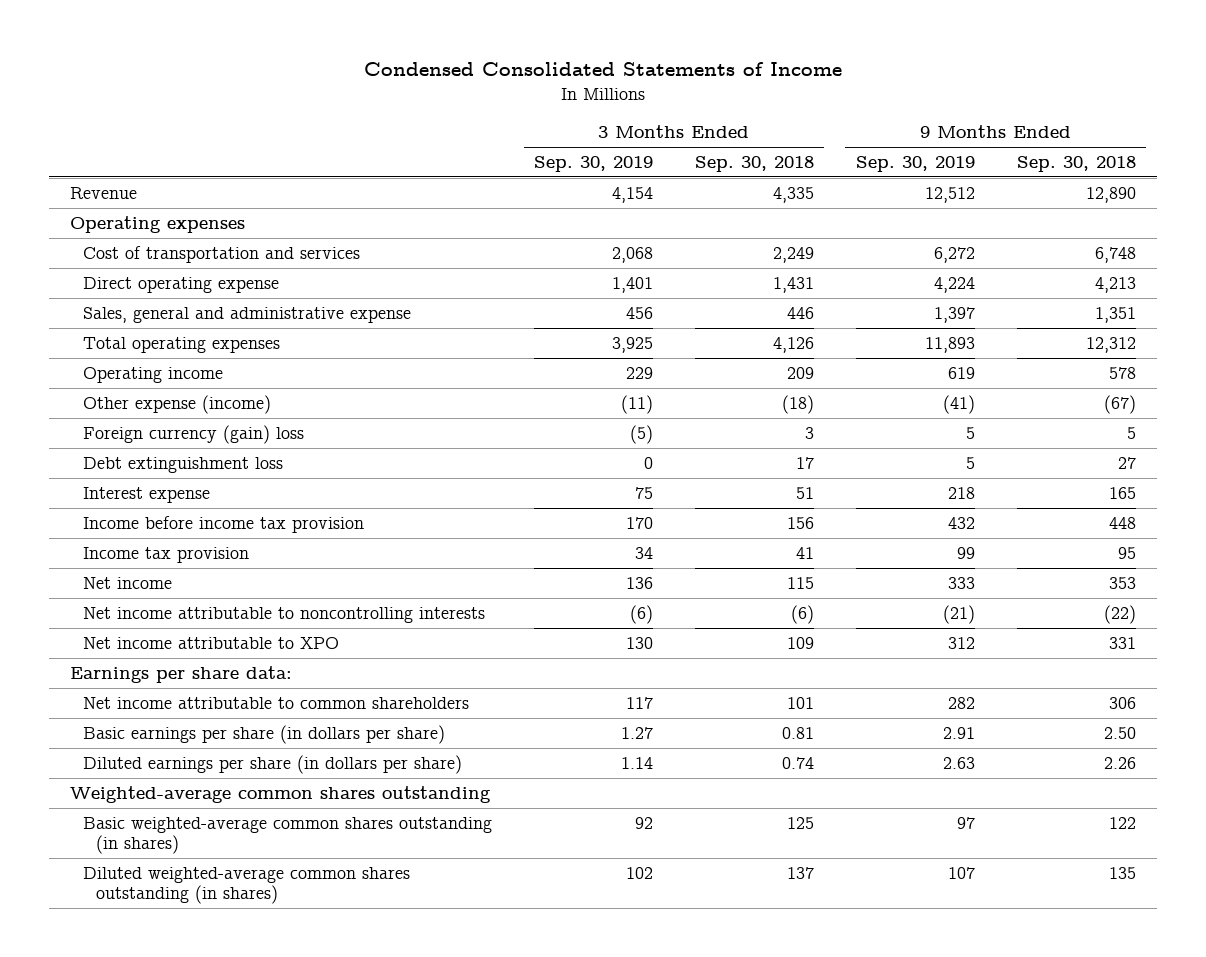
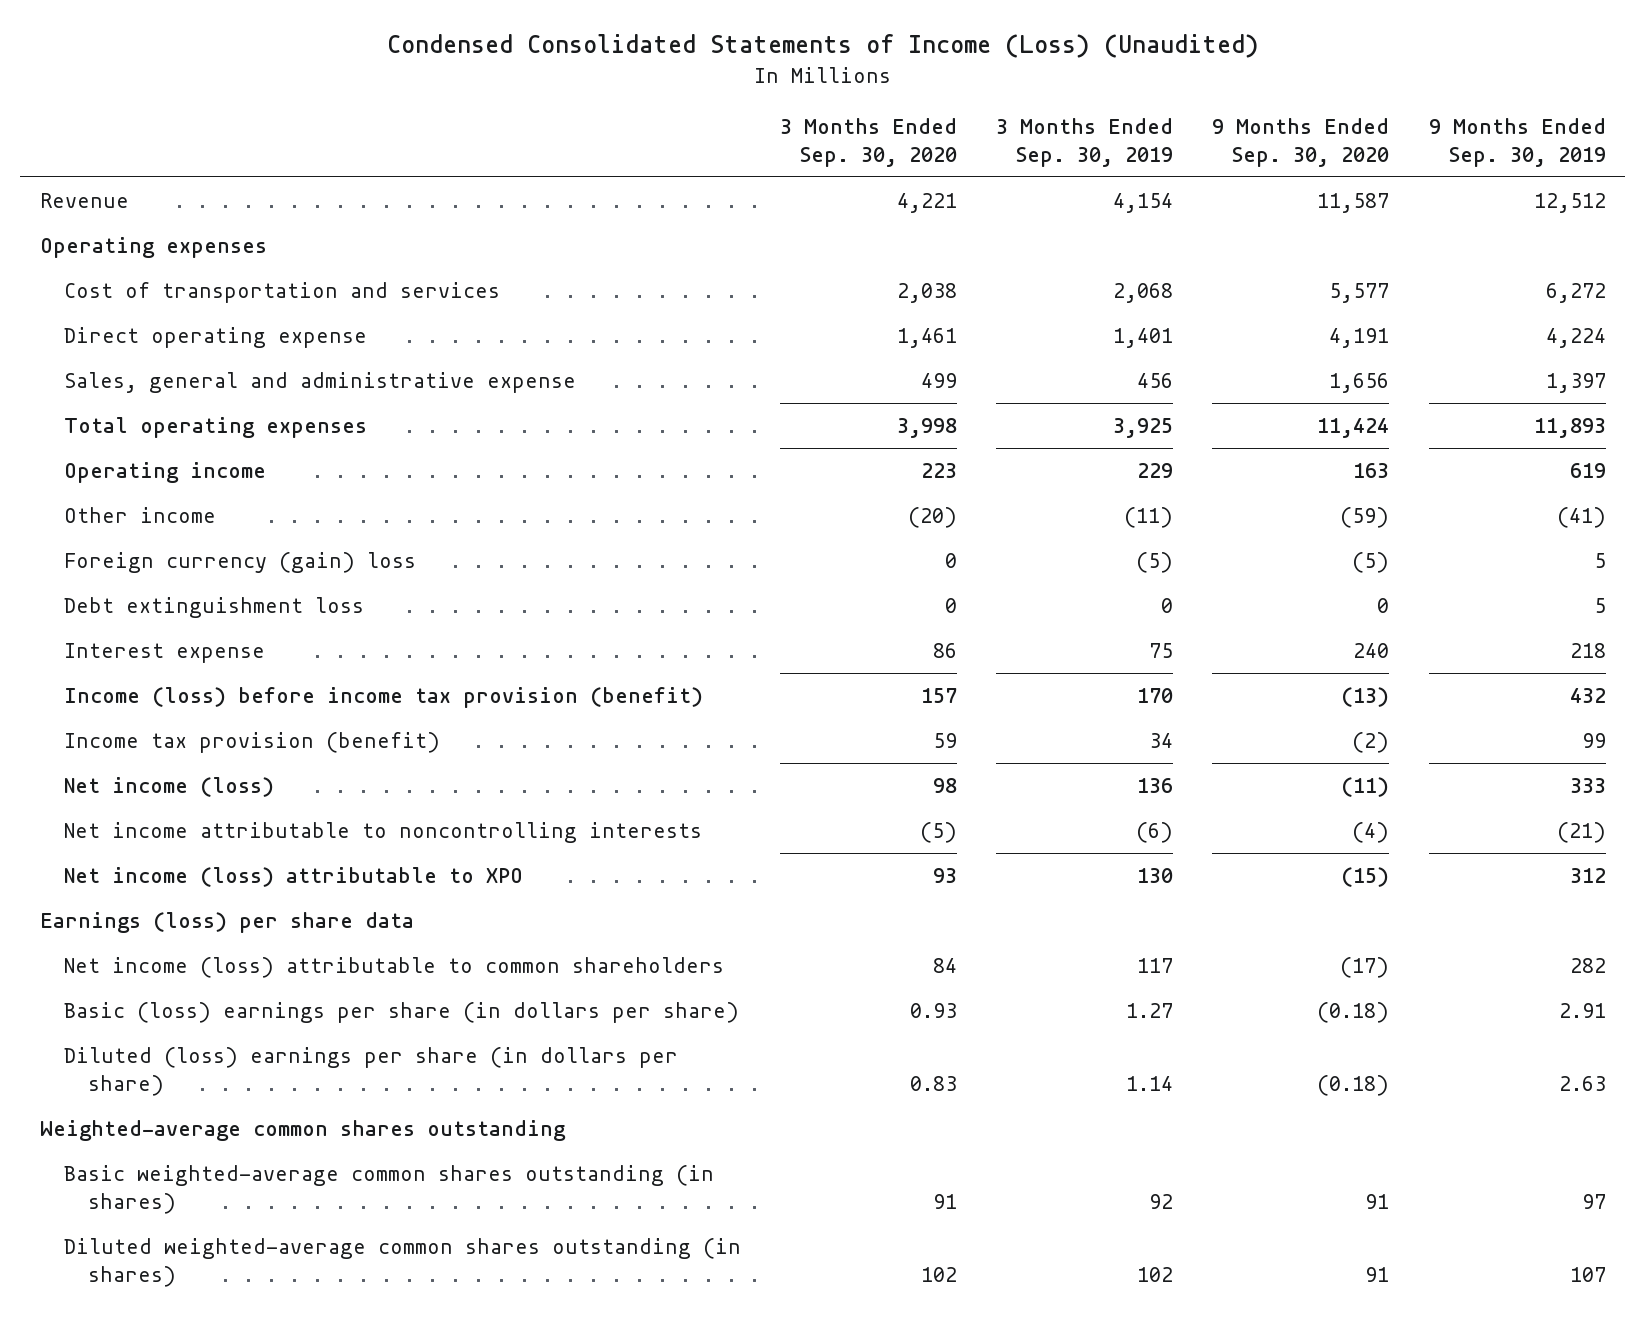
[363,62,842,77] Condensed Consolidated Statements of Income -> [386,34,1259,59] Condensed Consolidated Statements of Income (Loss) (Unaudited)
[694,155,814,172] Sep. 30, 2018 -> none
[1016,155,1136,172] Sep. 30, 2018 -> none
none -> [779,118,957,167] 3 Months Ended Sep. 30, 2020
none -> [1212,118,1390,167] 9 Months Ended Sep. 30, 2020
[83,394,272,414] Other expense (income) -> [63,506,216,523] Other income
[83,515,365,533] Income before income tax provision -> [63,686,703,708] Income (loss) before income tax provision (benefit)
[83,546,250,563] Income tax provision -> [63,731,440,753] Income tax provision (benefit)
[83,576,173,589] Net income -> [63,776,274,797] Net income (loss)
[83,636,340,649] Net income attributable to XPO -> [63,866,523,887] Net income (loss) attributable to XPO
[70,665,293,683] Earnings per share data: -> [39,911,414,933] Earnings (loss) per share data
[83,696,470,709] Net income attributable to common shareholders -> [63,956,724,978] Net income (loss) attributable to common shareholders
[83,724,446,744] Basic earnings per share (in dollars per share) -> [63,1001,739,1023] Basic (loss) earnings per share (in dollars per share)
[83,754,463,774] Diluted earnings per share (in dollars per share) -> [63,1046,678,1096] Diluted (loss) earnings per share (in dollars per share)

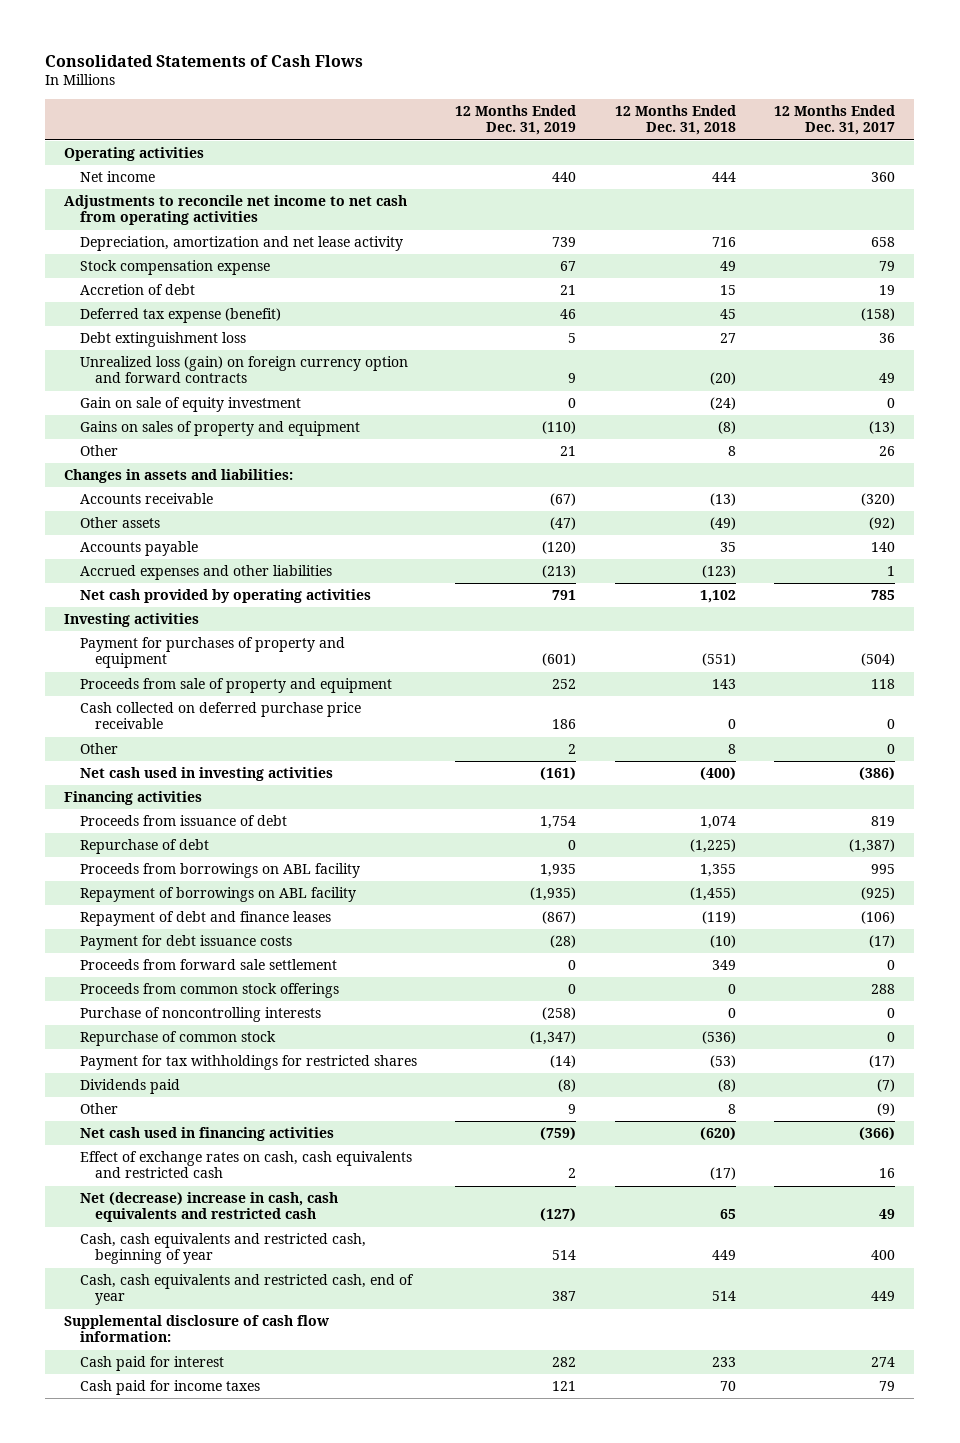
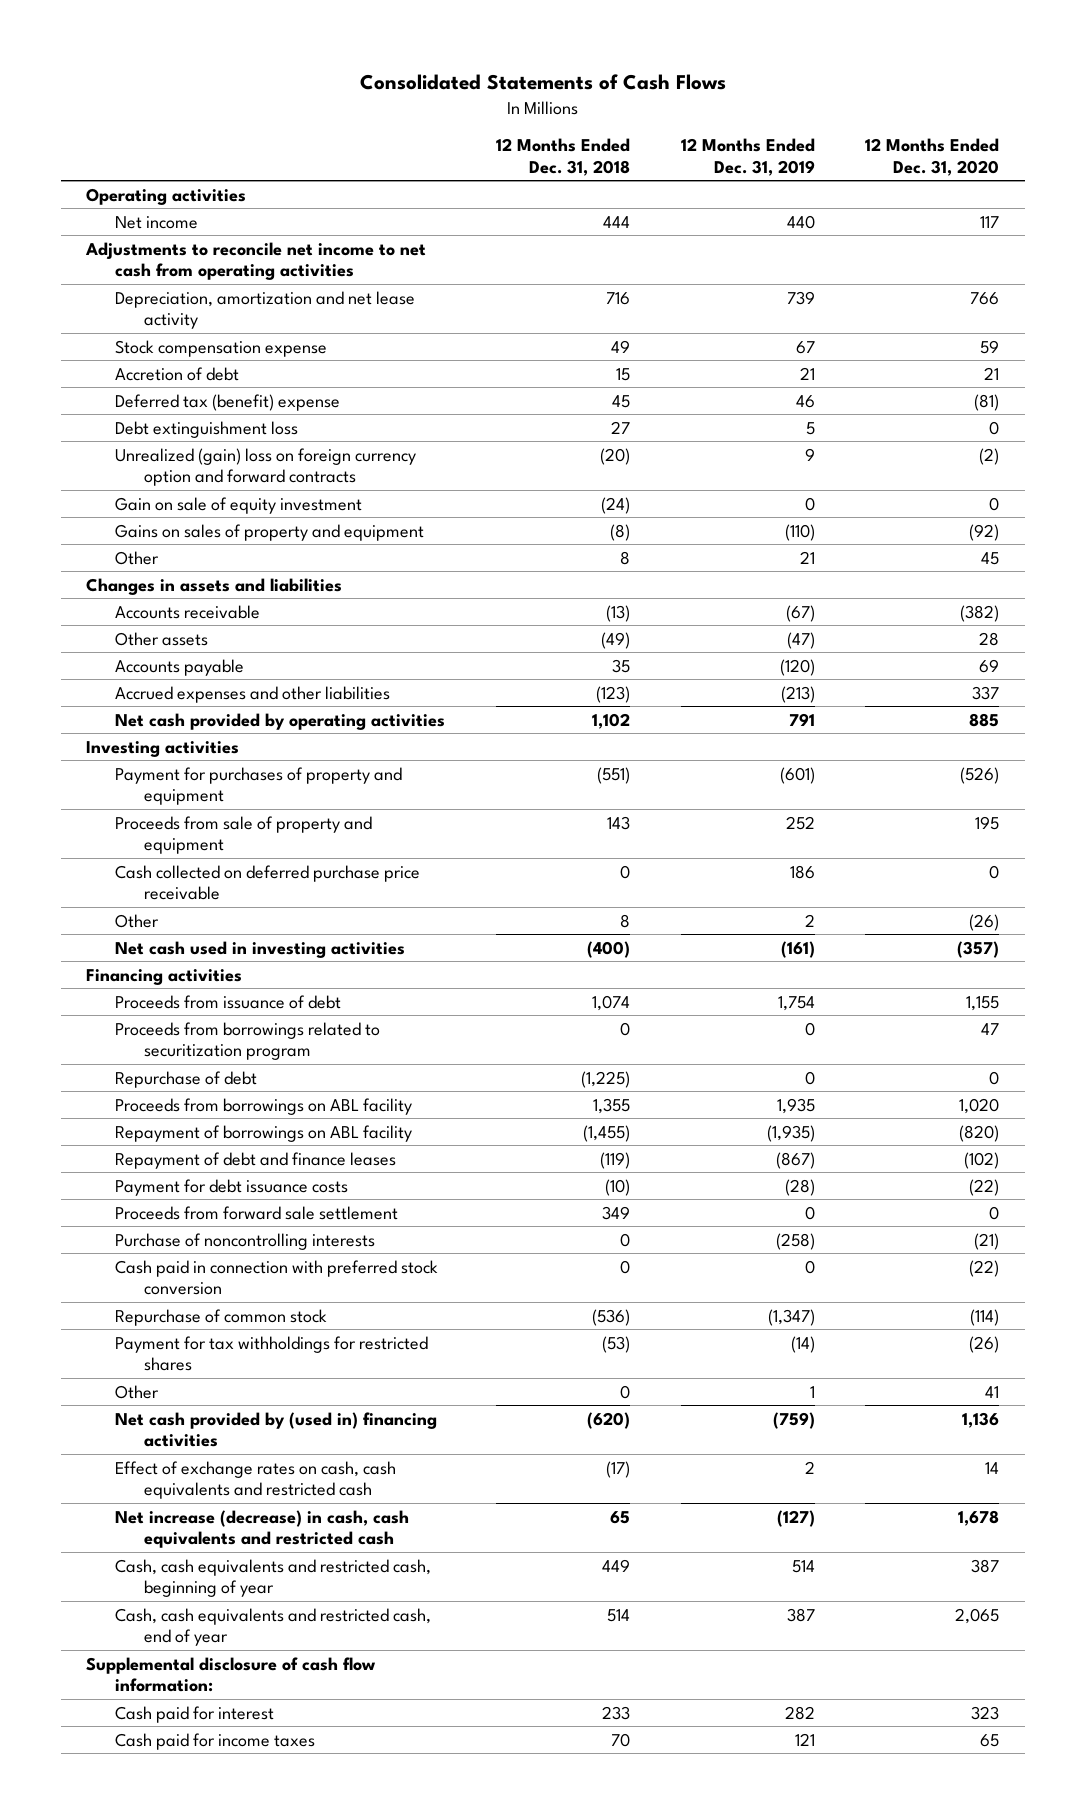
[774,105,896,136] 12 Months Ended Dec. 31, 2017 -> none
none -> [865,138,1000,176] 12 Months Ended Dec. 31, 2020
[79,308,281,324] Deferred tax expense (benefit) -> [115,393,341,411] Deferred tax (benefit) expense
[79,356,408,384] Unrealized loss (gain) on foreign currency option and forward contracts -> [115,447,417,486] Unrealized (gain) loss on foreign currency option and forward contracts
[64,469,294,484] Changes in assets and liabilities: -> [86,577,343,595] Changes in assets and liabilities
none -> [115,1021,381,1060] Proceeds from borrowings related to securitization program
[79,983,339,999] Proceeds from common stock offerings -> none
none -> [115,1259,439,1295] Cash paid in connection with preferred stock conversion
[79,1079,180,1095] Dividends paid -> none
[568,1104,577,1115] 9 -> [809,1385,815,1398] 1
[727,1104,736,1115] 8 -> [619,1384,630,1399] 0
[79,1127,334,1142] Net cash used in financing activities -> [115,1411,438,1447] Net cash provided by (used in) financing activities
[79,1192,338,1223] Net (decrease) increase in cash, cash equivalents and restricted cash -> [115,1509,410,1548] Net increase (decrease) in cash, cash equivalents and restricted cash

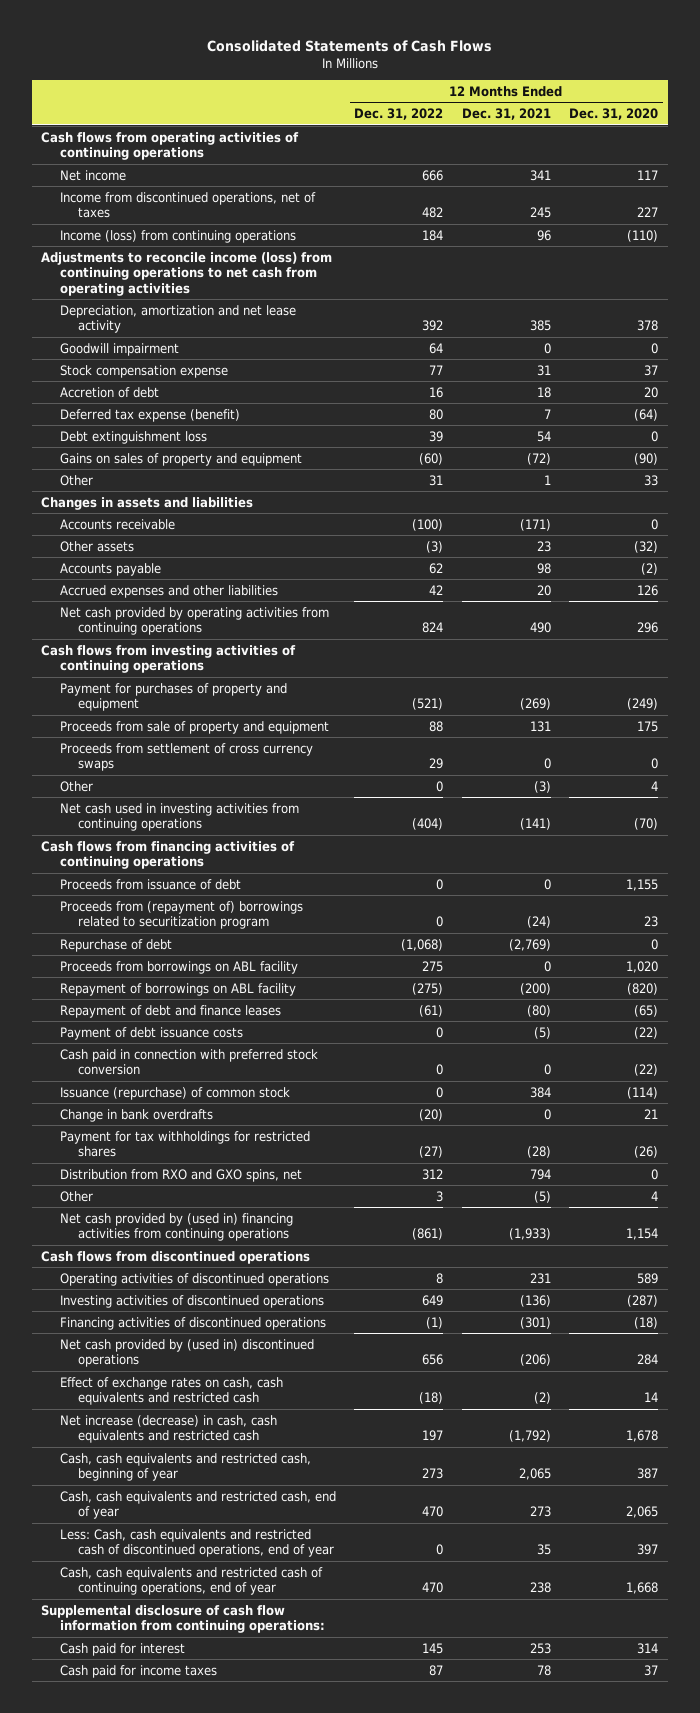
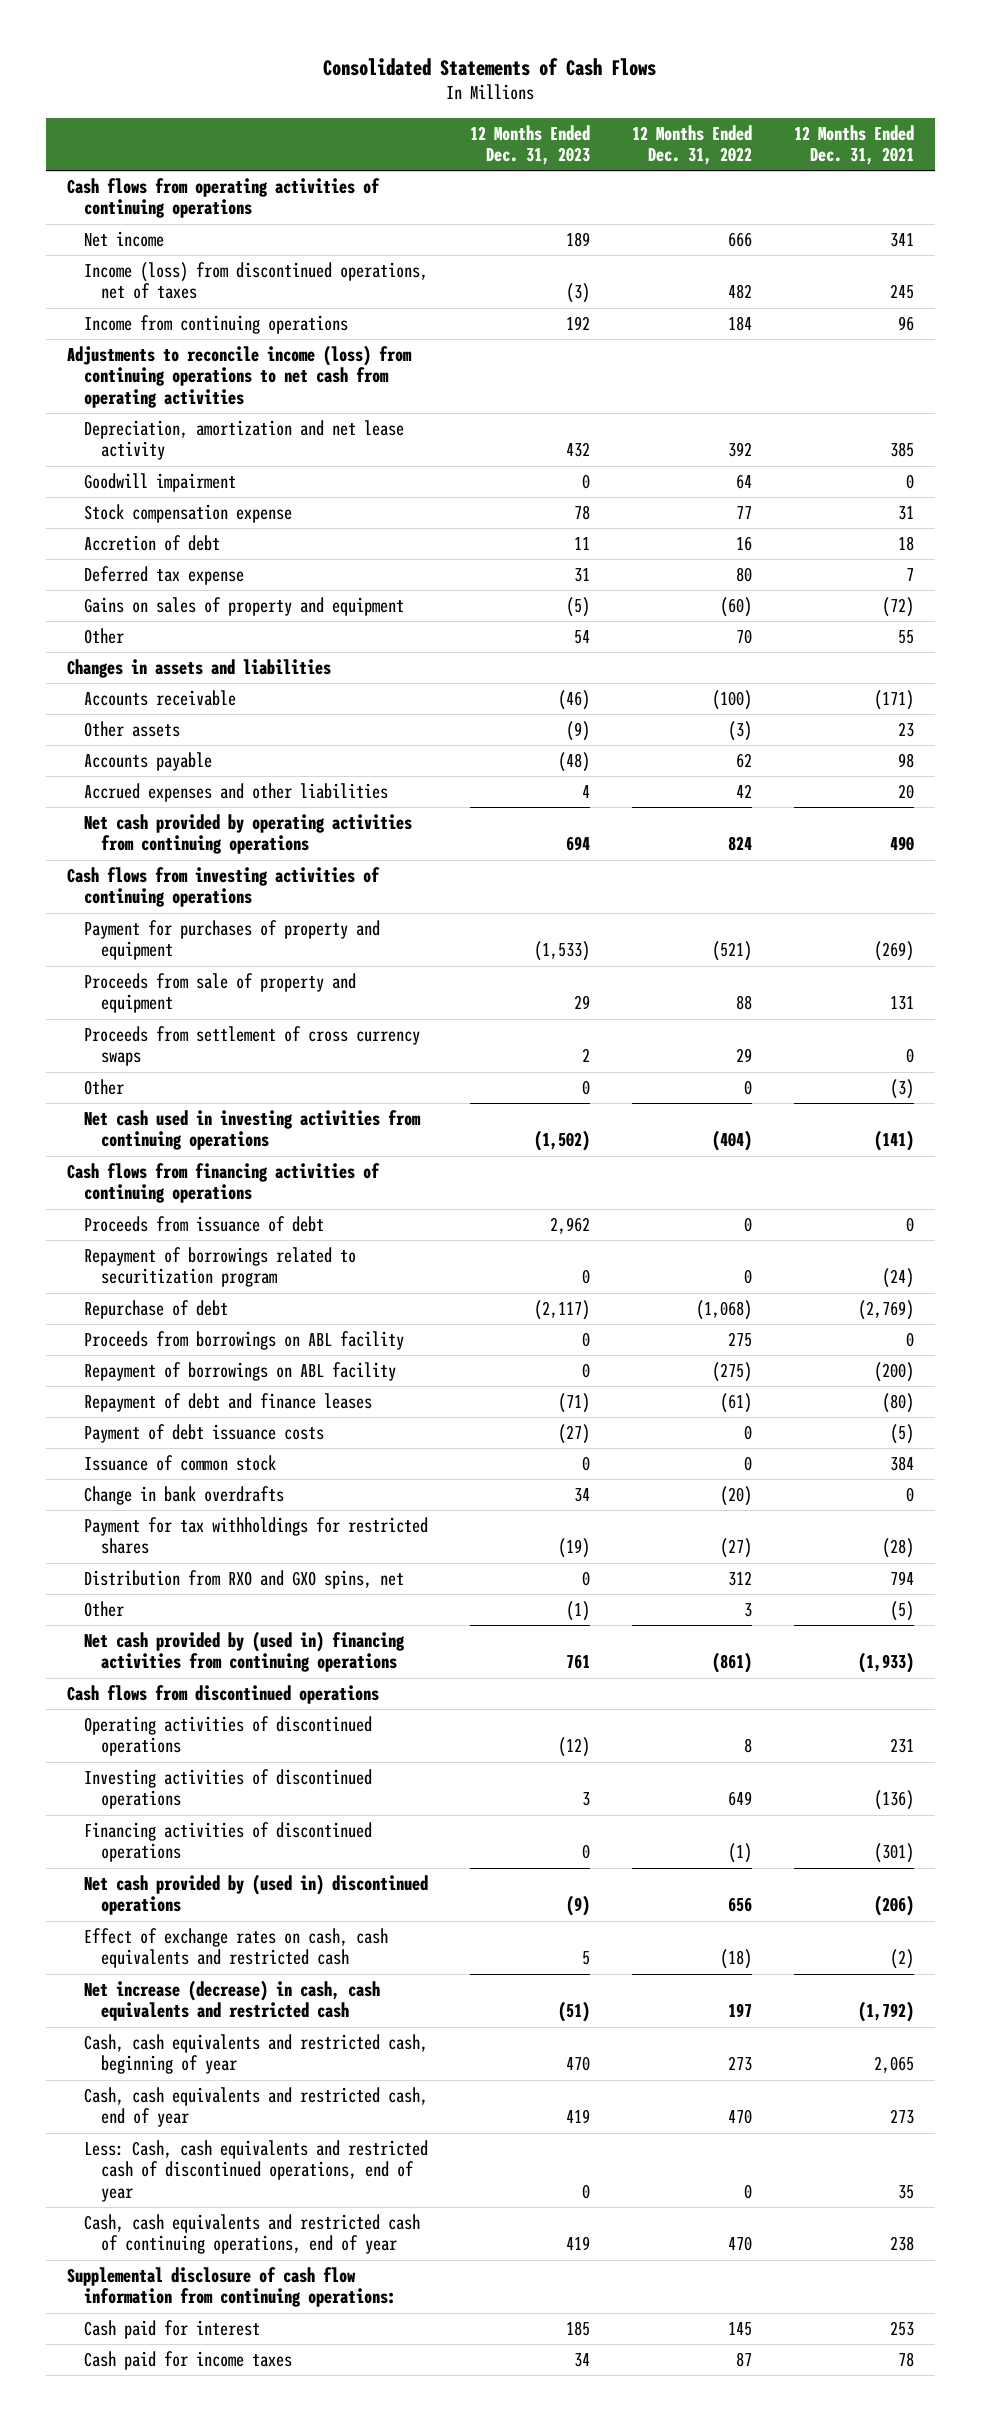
[569,108,659,121] Dec. 31, 2020 -> none
none -> [469,124,590,166] 12 Months Ended Dec. 31, 2023
[59,191,316,219] Income from discontinued operations, net of taxes -> [83,262,428,300] Income (loss) from discontinued operations, net of taxes
[59,229,296,243] Income (loss) from continuing operations -> [83,315,348,335] Income from continuing operations
[59,430,207,444] Debt extinguishment loss -> none
[59,408,240,422] Deferred tax expense (benefit) -> [83,566,244,586] Deferred tax expense
[429,474,444,486] 31 -> [735,629,752,645] 70
[543,474,551,485] 1 -> [897,630,914,645] 55
[59,900,303,930] Proceeds from (repayment of) borrowings related to securitization program -> [83,1247,356,1288] Repayment of borrowings related to securitization program
[59,1048,318,1076] Cash paid in connection with preferred stock conversion -> none
[59,1086,290,1100] Issuance (repurchase) of common stock -> [83,1455,276,1472] Issuance of common stock

